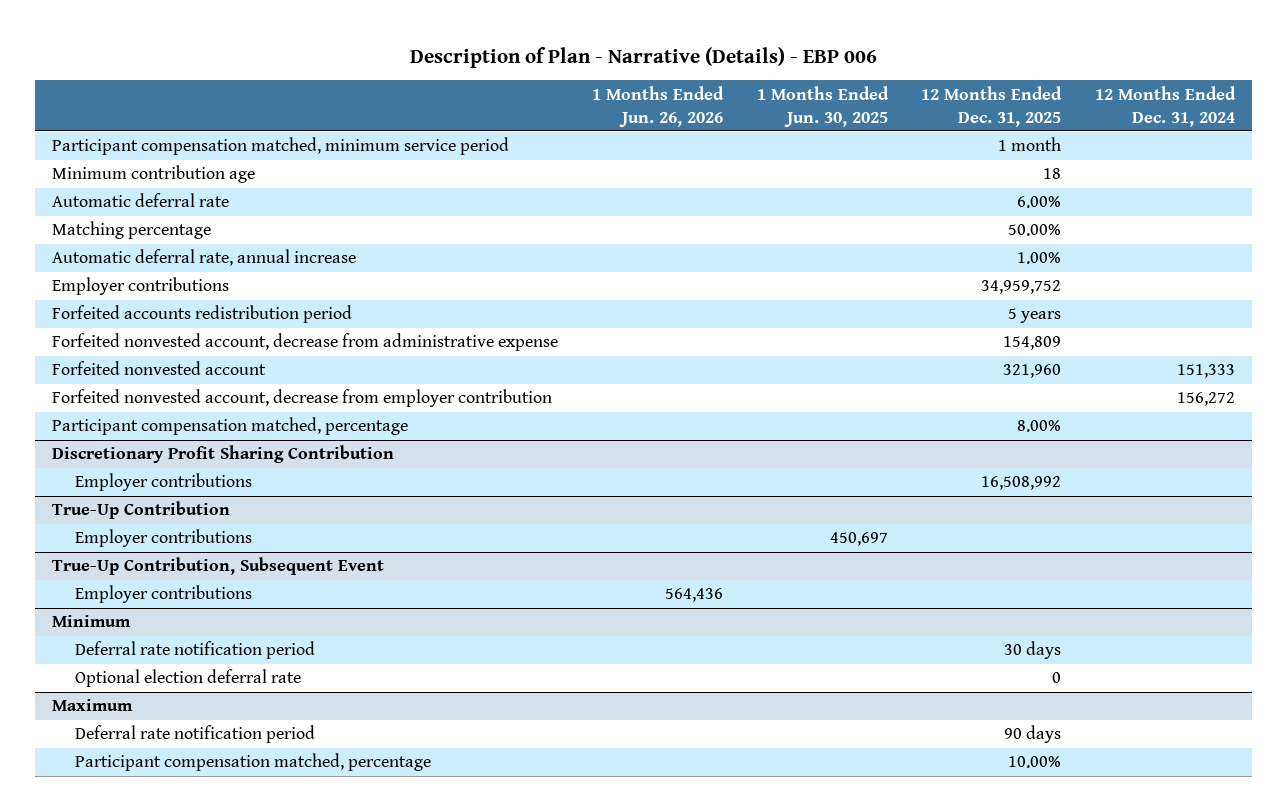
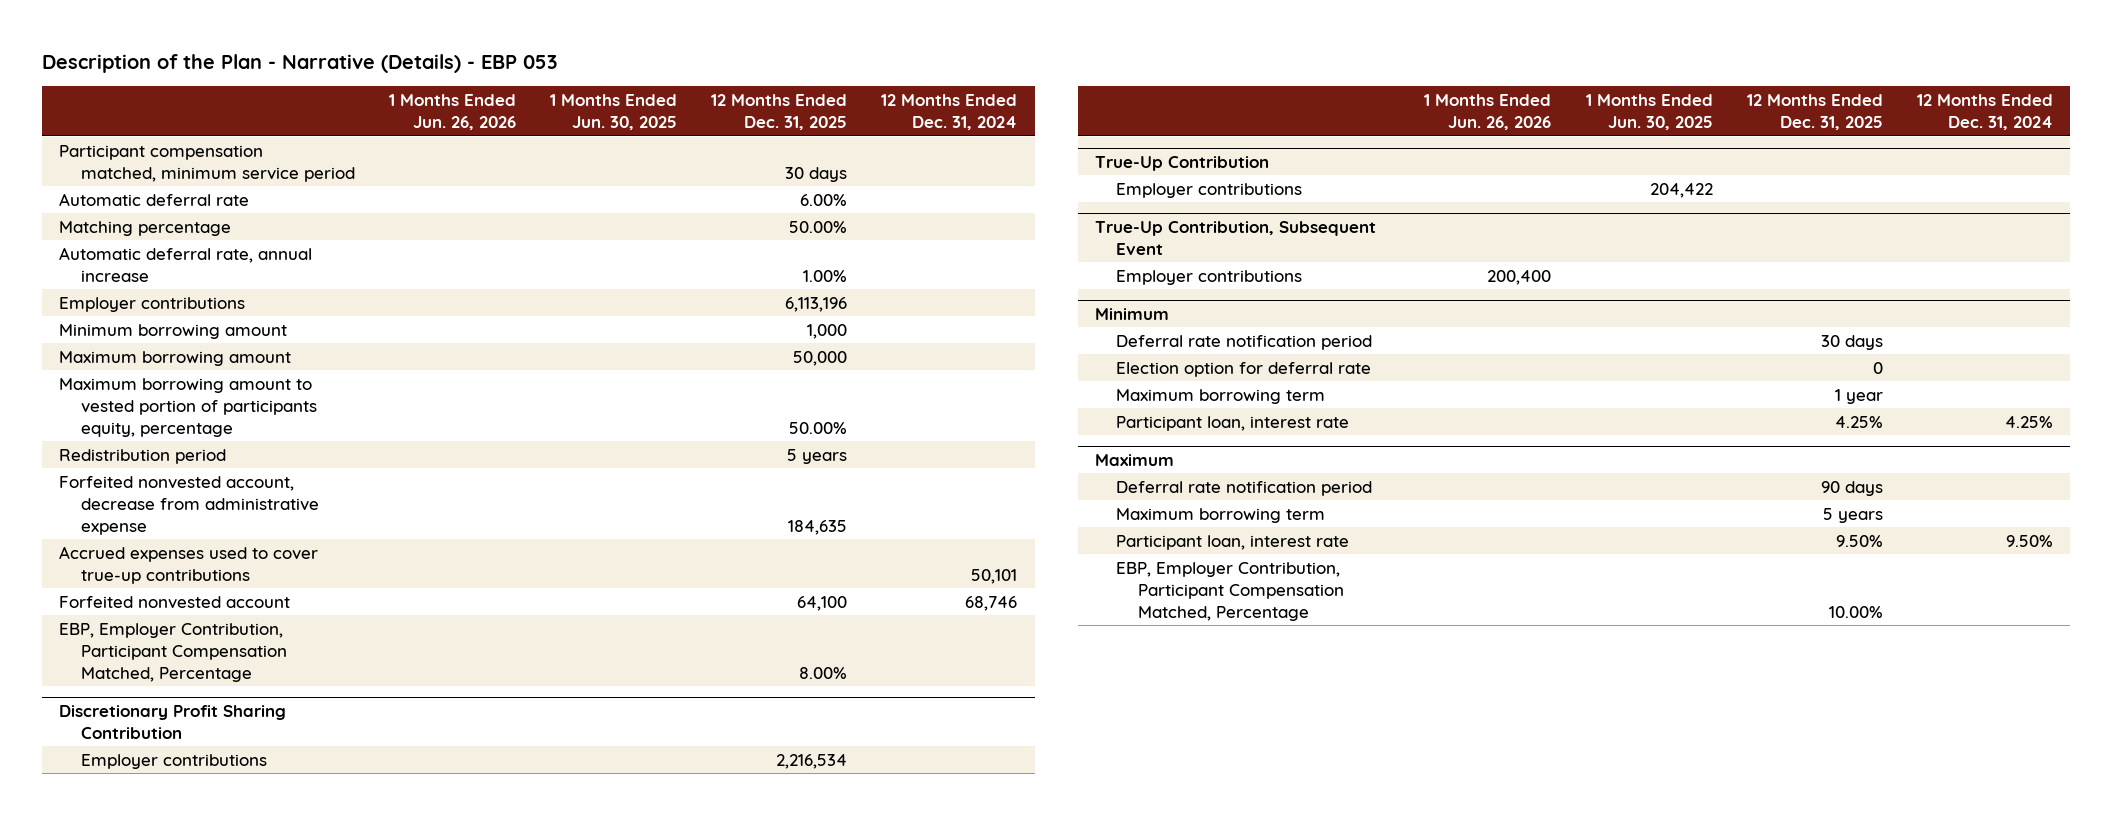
[409,46,877,68] Description of Plan - Narrative (Details) - EBP 006 -> [42,54,558,74] Description of the Plan - Narrative (Details) - EBP 053
[51,165,255,184] Minimum contribution age -> none
[998,137,1062,152] 1 month -> [785,166,848,182] 30 days
[51,389,552,408] Forfeited nonvested account, decrease from employer contribution -> none
[981,280,1062,295] 34,959,752 -> [785,296,848,312] 6,113,196
none -> [59,323,288,339] Minimum borrowing amount
none -> [59,350,292,366] Maximum borrowing amount
none -> [59,377,318,438] Maximum borrowing amount to vested portion of participants equity, percentage
[51,305,352,324] Forfeited accounts redistribution period -> [59,448,227,464] Redistribution period
[1003,336,1062,351] 154,809 -> [788,520,848,536] 184,635
none -> [59,545,319,584] Accrued expenses used to cover true-up contributions
[1003,364,1062,379] 321,960 -> [797,595,848,611] 64,100
[1177,364,1236,379] 151,333 -> [965,595,1018,611] 68,746
[51,417,408,436] Participant compensation matched, percentage -> [59,622,288,683] EBP, Employer Contribution, Participant Compensation Matched, Percentage
[981,476,1062,491] 16,508,992 -> [776,753,848,769] 2,216,534
[829,532,888,547] 450,697 -> [1649,182,1713,198] 204,422
[664,588,723,603] 564,436 -> [1487,269,1552,285] 200,400
[75,669,302,688] Optional election deferral rate -> [1116,361,1372,377] Election option for deferral rate
none -> [1116,388,1326,404] Maximum borrowing term
none -> [1116,415,1350,431] Participant loan, interest rate
none -> [1116,507,1326,523] Maximum borrowing term
none -> [1116,534,1350,550] Participant loan, interest rate
[75,753,432,772] Participant compensation matched, percentage -> [1116,561,1345,622] EBP, Employer Contribution, Participant Compensation Matched, Percentage

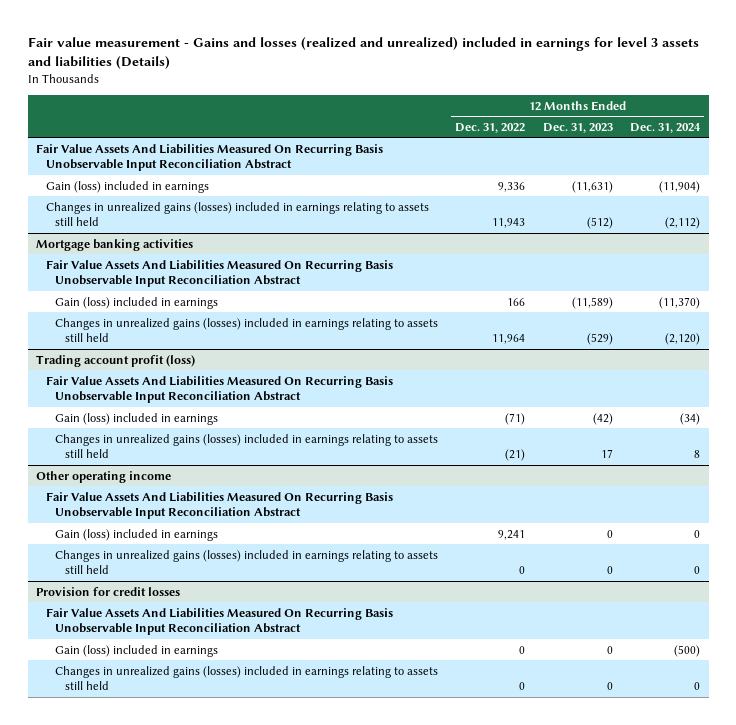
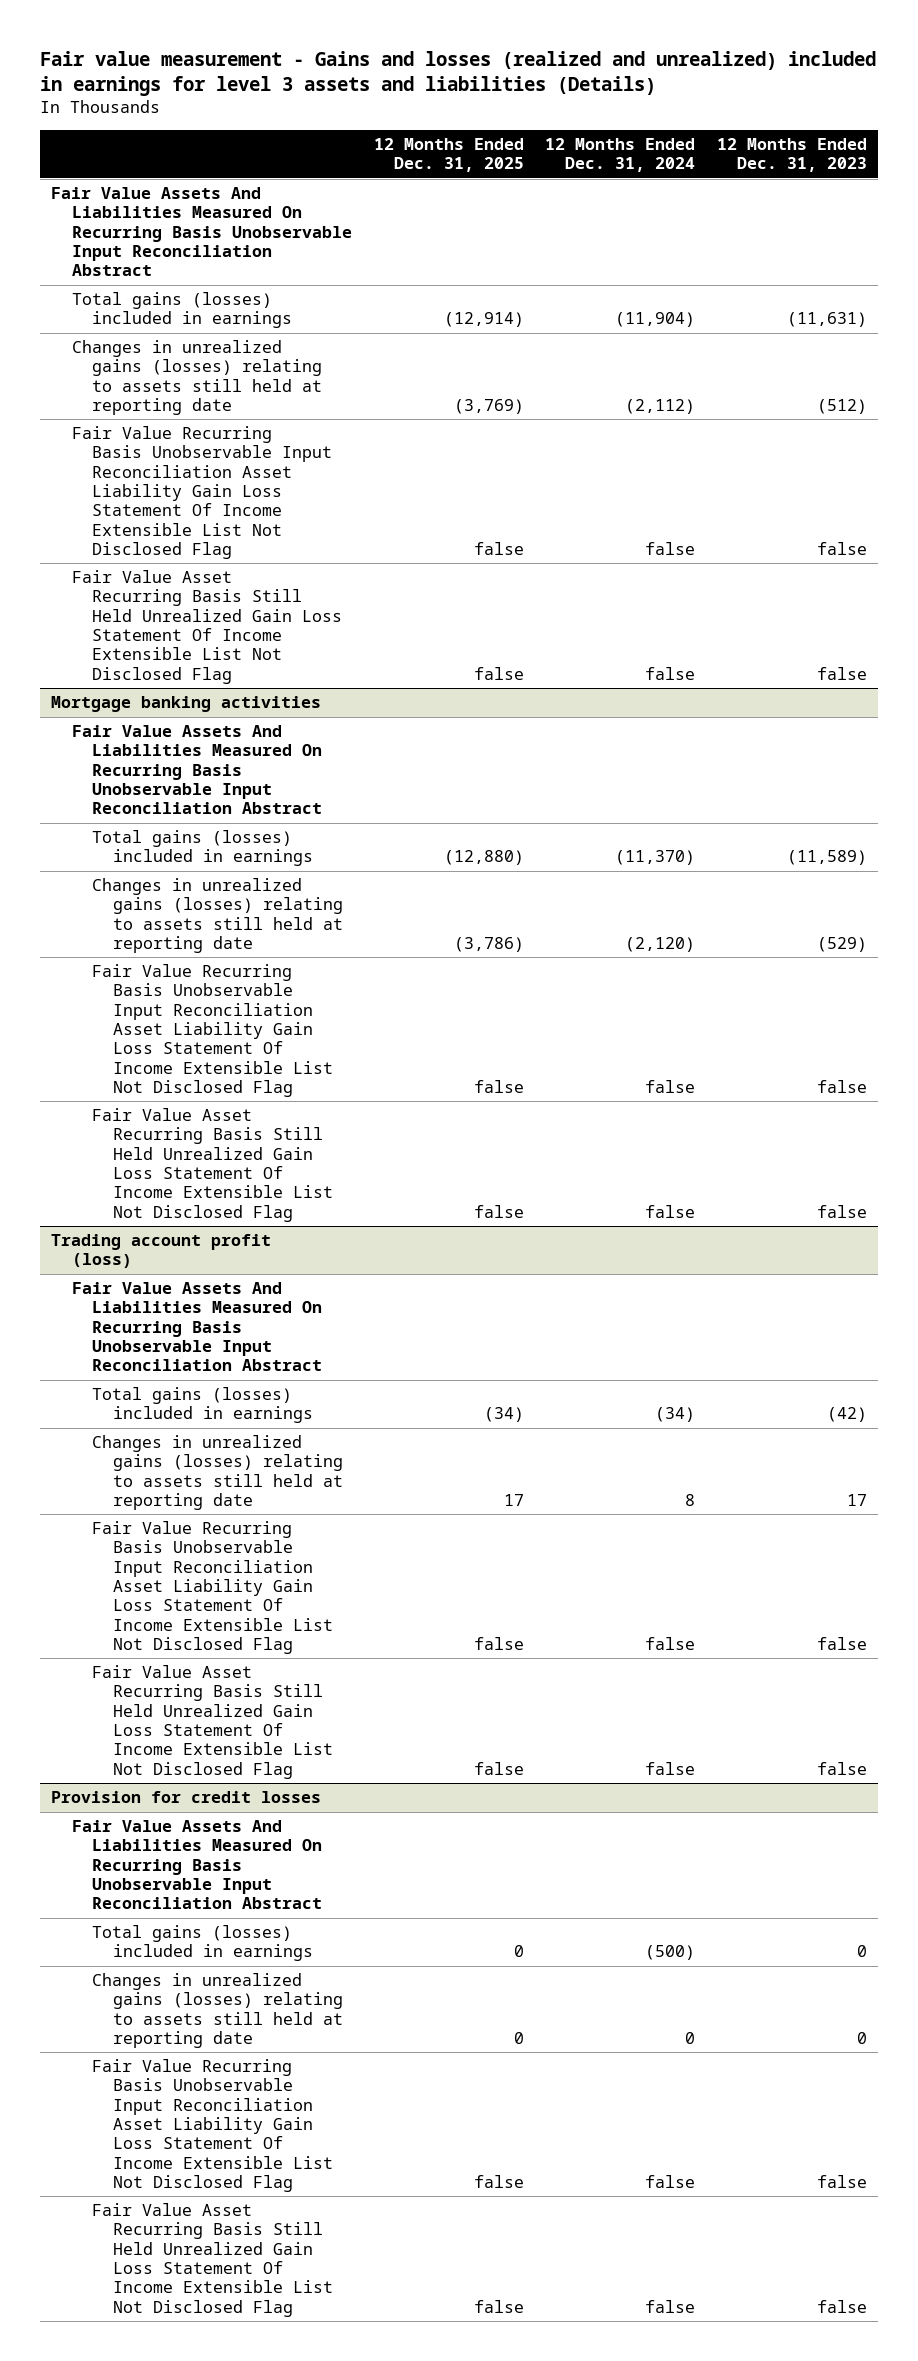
[455,122,526,133] Dec. 31, 2022 -> none
none -> [373,138,524,173] 12 Months Ended Dec. 31, 2025
[45,180,209,193] Gain (loss) included in earnings -> [71,292,293,329] Total gains (losses) included in earnings
[45,201,429,227] Changes in unrealized gains (losses) included in earnings relating to assets still held -> [71,340,323,416] Changes in unrealized gains (losses) relating to assets still held at reporting date
none -> [71,426,333,559] Fair Value Recurring Basis Unobservable Input Reconciliation Asset Liability Gain Loss Statement Of Income Extensible List Not Disclosed Flag
none -> [71,570,343,684] Fair Value Asset Recurring Basis Still Held Unrealized Gain Loss Statement Of Income Extensible List Not Disclosed Flag
[55,296,219,309] Gain (loss) included in earnings -> [92,830,313,867] Total gains (losses) included in earnings
[55,317,439,343] Changes in unrealized gains (losses) included in earnings relating to assets still held -> [92,878,343,954] Changes in unrealized gains (losses) relating to assets still held at reporting date
none -> [92,964,333,1097] Fair Value Recurring Basis Unobservable Input Reconciliation Asset Liability Gain Loss Statement Of Income Extensible List Not Disclosed Flag
none -> [92,1108,333,1222] Fair Value Asset Recurring Basis Still Held Unrealized Gain Loss Statement Of Income Extensible List Not Disclosed Flag
[36,470,172,483] Other operating income -> none
[45,491,393,520] Fair Value Assets And Liabilities Measured On Recurring Basis Unobservable Input Reconciliation Abstract -> none
[55,528,219,541] Gain (loss) included in earnings -> none
[55,549,439,575] Changes in unrealized gains (losses) included in earnings relating to assets still held -> none
[55,412,219,425] Gain (loss) included in earnings -> [92,1387,313,1424] Total gains (losses) included in earnings
[55,433,439,459] Changes in unrealized gains (losses) included in earnings relating to assets still held -> [92,1435,343,1511] Changes in unrealized gains (losses) relating to assets still held at reporting date
none -> [92,1521,333,1654] Fair Value Recurring Basis Unobservable Input Reconciliation Asset Liability Gain Loss Statement Of Income Extensible List Not Disclosed Flag
none -> [92,1665,333,1779] Fair Value Asset Recurring Basis Still Held Unrealized Gain Loss Statement Of Income Extensible List Not Disclosed Flag
[55,644,219,657] Gain (loss) included in earnings -> [92,1925,313,1962] Total gains (losses) included in earnings
[55,665,439,691] Changes in unrealized gains (losses) included in earnings relating to assets still held -> [92,1973,343,2049] Changes in unrealized gains (losses) relating to assets still held at reporting date
none -> [92,2059,333,2192] Fair Value Recurring Basis Unobservable Input Reconciliation Asset Liability Gain Loss Statement Of Income Extensible List Not Disclosed Flag
none -> [92,2203,333,2317] Fair Value Asset Recurring Basis Still Held Unrealized Gain Loss Statement Of Income Extensible List Not Disclosed Flag

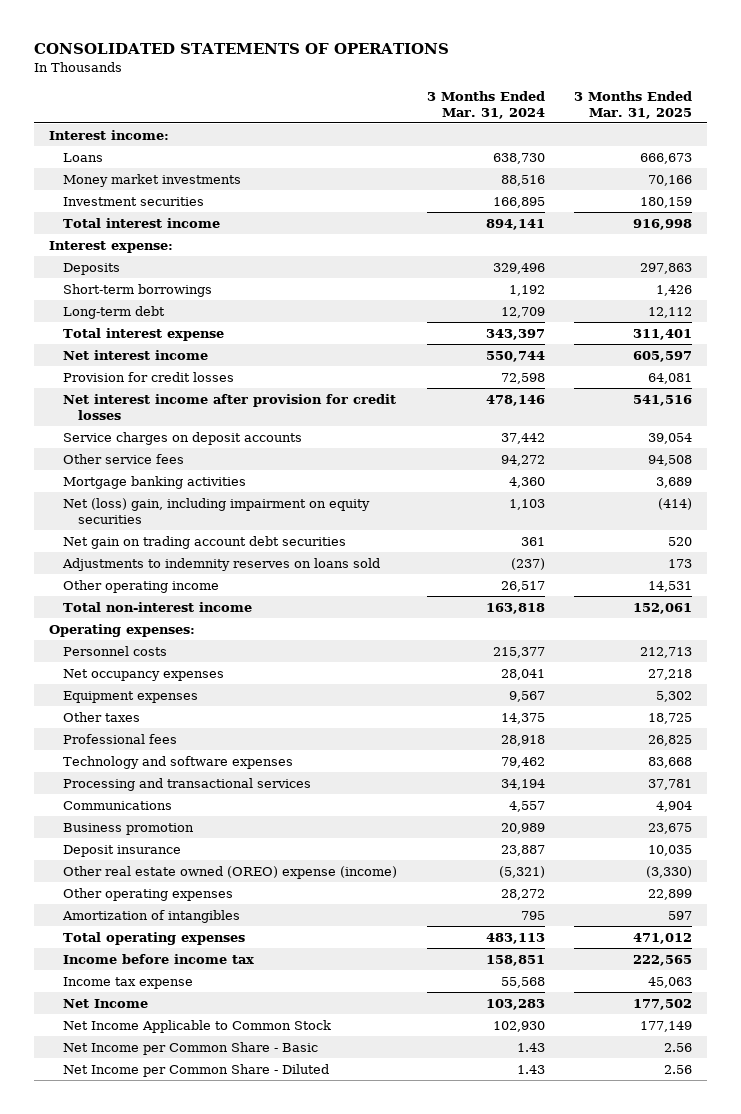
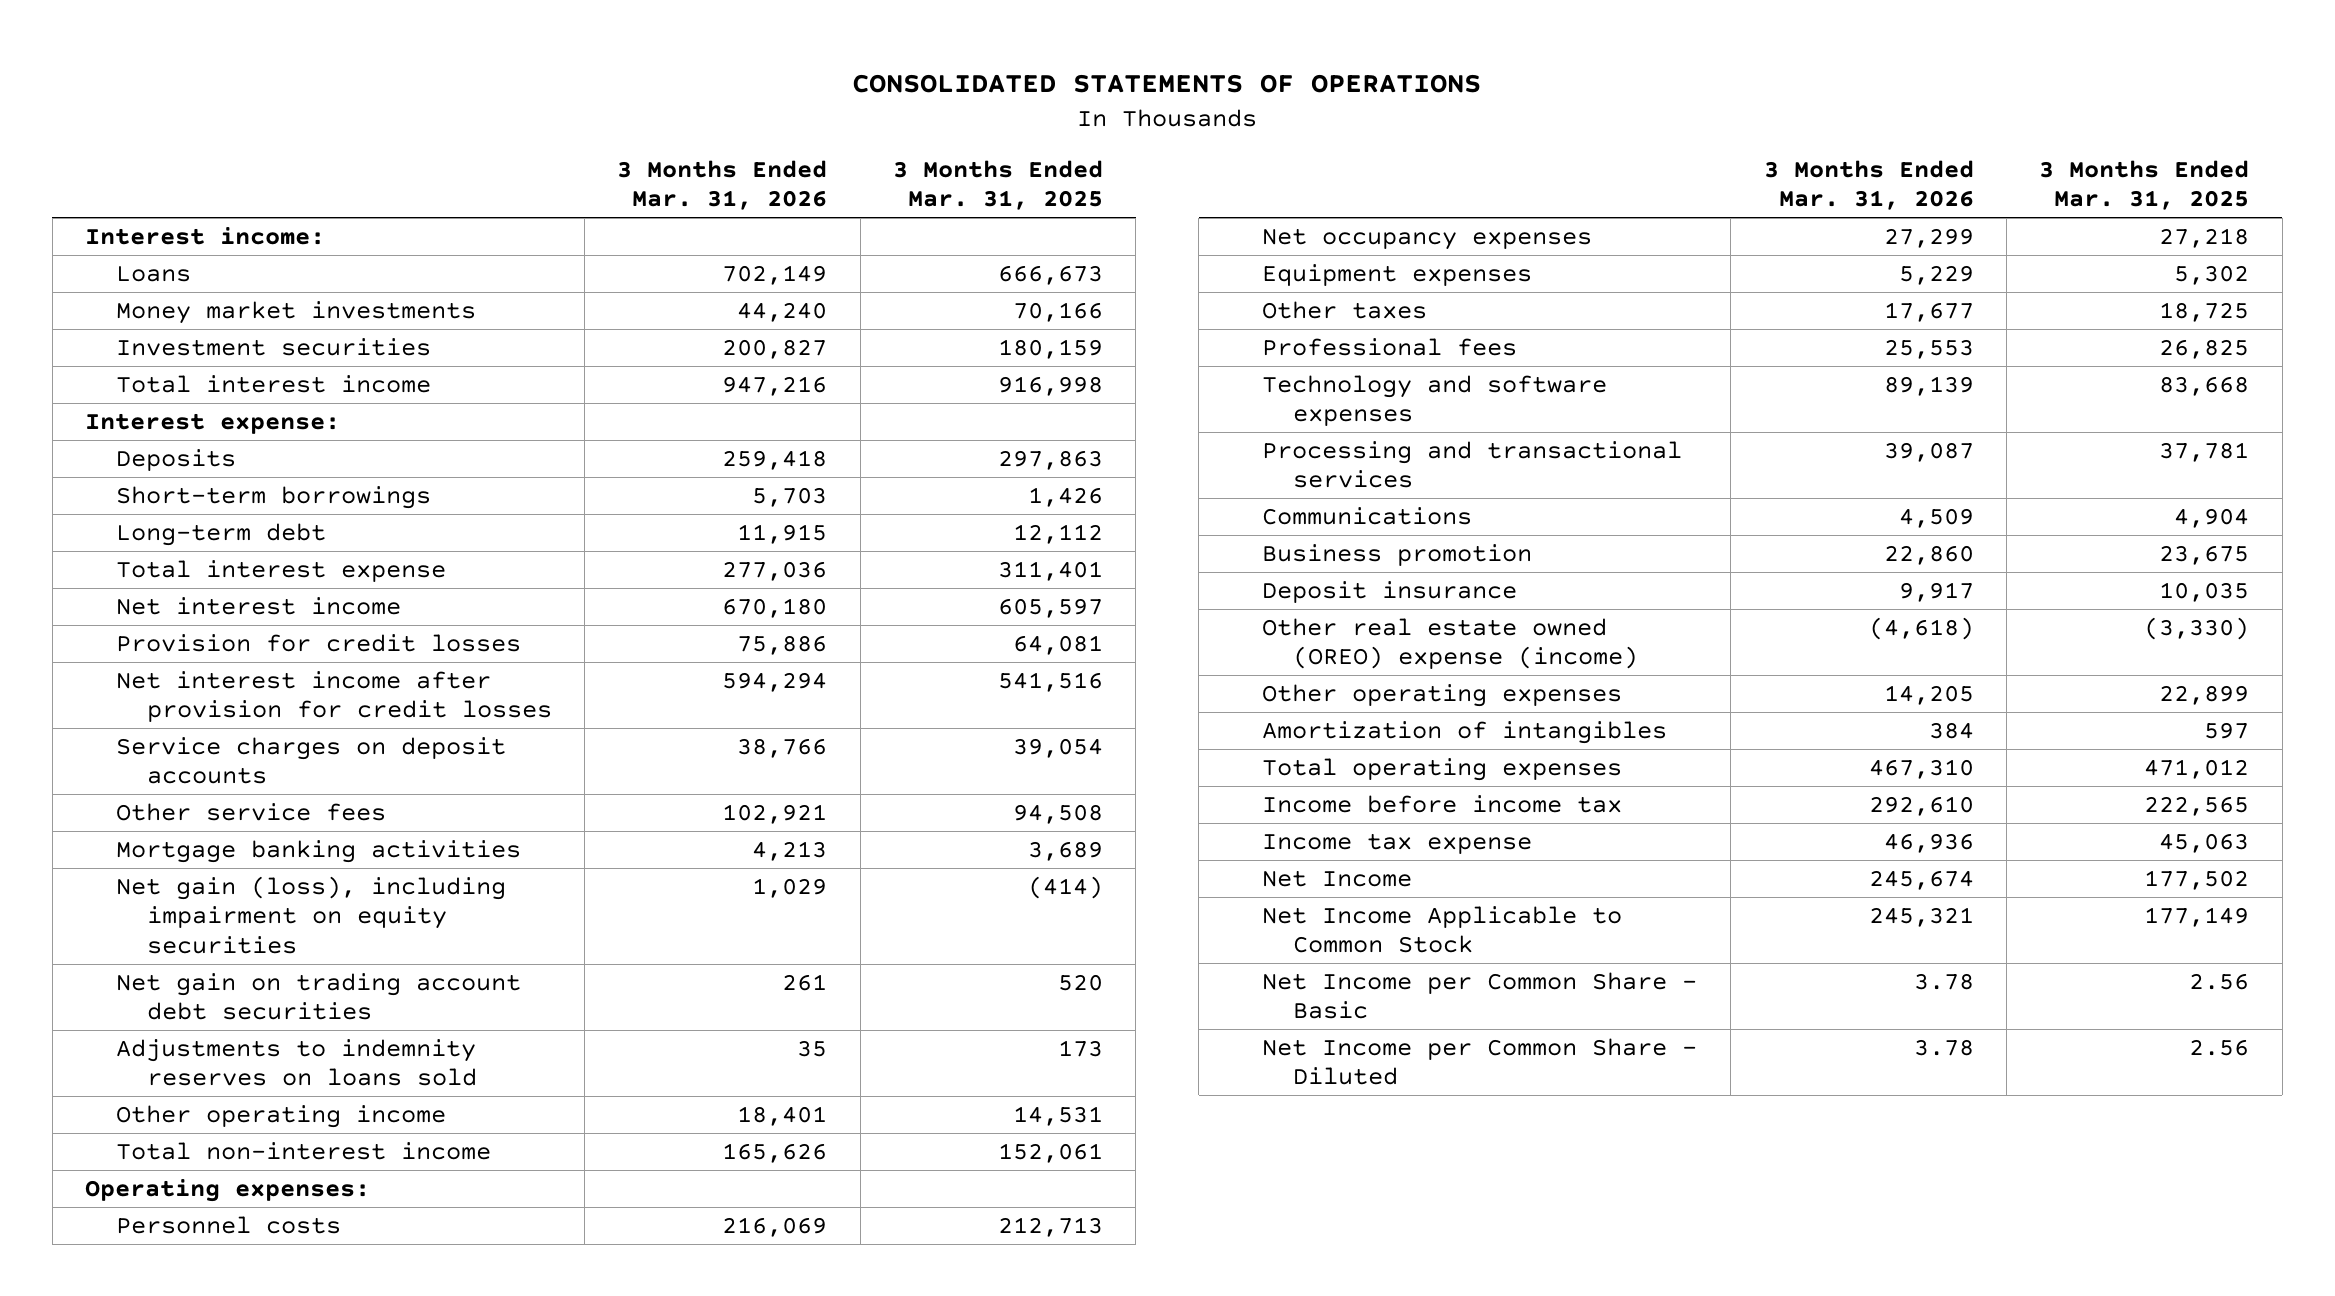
[426,90,545,119] 3 Months Ended Mar. 31, 2024 -> none
none -> [617,159,828,211] 3 Months Ended Mar. 31, 2026
[63,497,371,524] Net (loss) gain, including impairment on equity securities -> [115,875,506,954] Net gain (loss), including impairment on equity securities

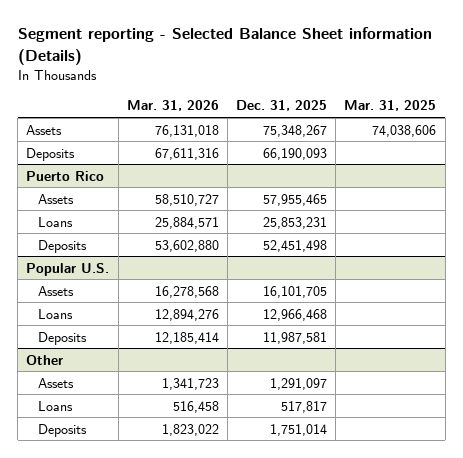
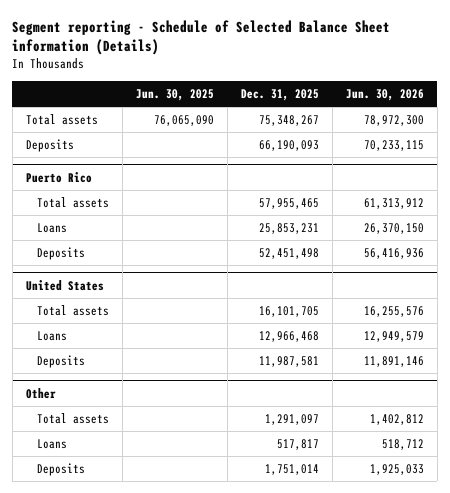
[17,27,432,65] Segment reporting - Selected Balance Sheet information (Details) -> [12,19,391,56] Segment reporting - Schedule of Selected Balance Sheet information (Details)
[126,100,219,112] Mar. 31, 2026 -> none
[344,100,437,112] Mar. 31, 2025 -> none
none -> [135,89,214,102] Jun. 30, 2025
none -> [345,89,424,102] Jun. 30, 2026
[26,124,63,135] Assets -> [25,114,98,126] Total assets
[38,193,75,204] Assets -> [36,197,109,209] Total assets
[26,262,110,276] Popular U.S. -> [25,279,104,291] United States
[38,285,75,296] Assets -> [36,305,109,317] Total assets
[38,377,75,388] Assets -> [36,413,109,425] Total assets

